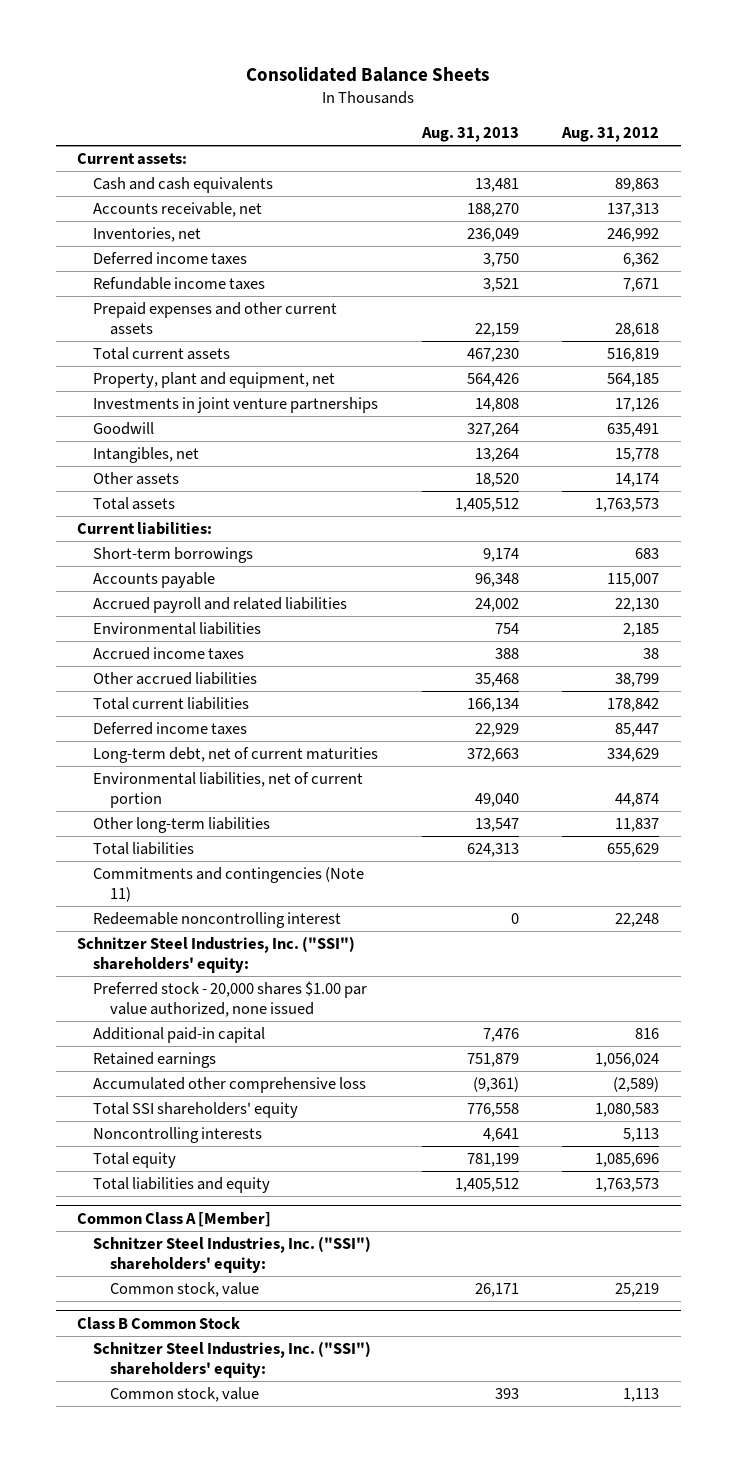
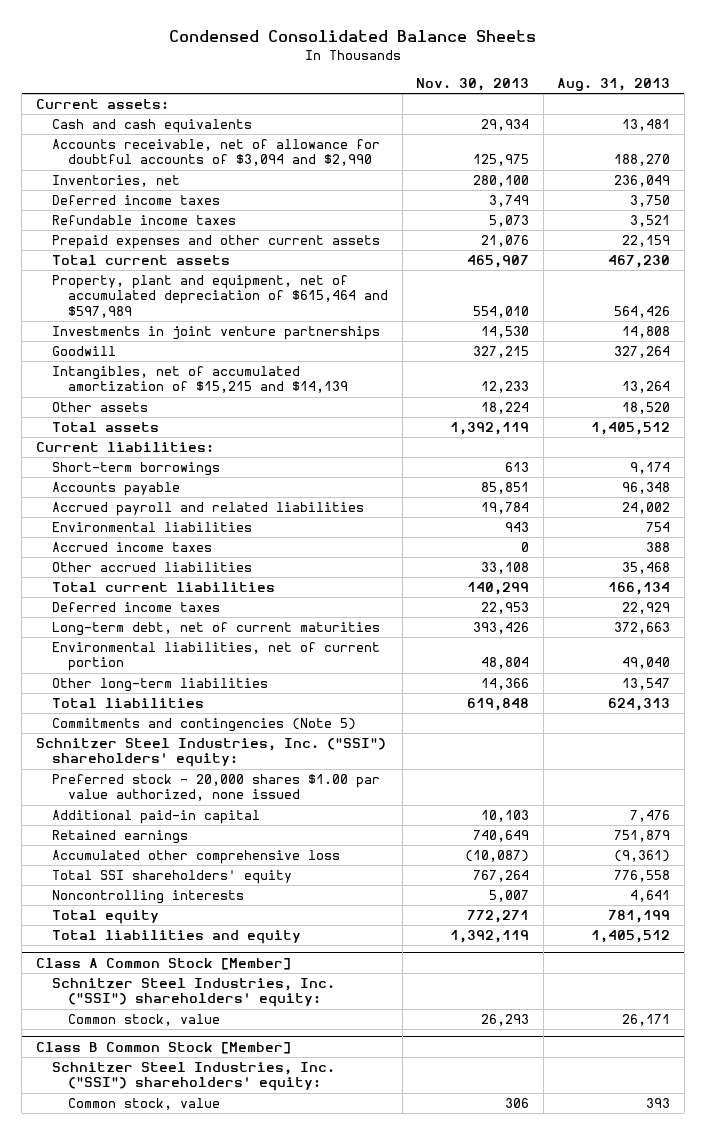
[246,67,490,83] Consolidated Balance Sheets -> [168,29,536,42] Condensed Consolidated Balance Sheets
[560,127,659,143] Aug. 31, 2012 -> none
none -> [416,78,530,92] Nov. 30, 2013
[93,202,263,218] Accounts receivable, net -> [51,139,380,167] Accounts receivable, net of allowance for doubtful accounts of $3,094 and $2,990
[93,372,336,389] Property, plant and equipment, net -> [51,275,389,318] Property, plant and equipment, net of accumulated depreciation of $615,464 and $597,989
[93,447,200,464] Intangibles, net -> [51,366,349,394] Intangibles, net of accumulated amortization of $15,215 and $14,139
[93,912,342,929] Redeemable noncontrolling interest -> none
[93,867,365,903] Commitments and contingencies (Note 11) -> [51,718,356,733] Commitments and contingencies (Note 5)
[77,1212,272,1228] Common Class A [Member] -> [35,957,291,970] Class A Common Stock [Member]
[77,1317,241,1331] Class B Common Stock -> [35,1041,291,1054] Class B Common Stock [Member]

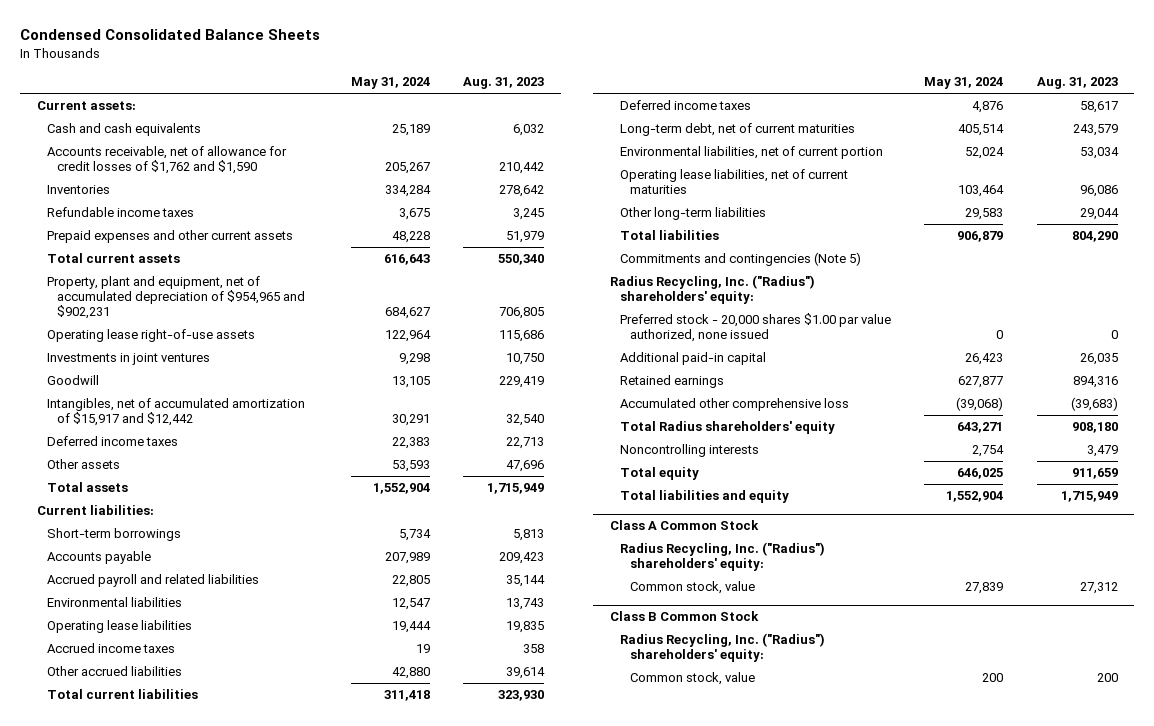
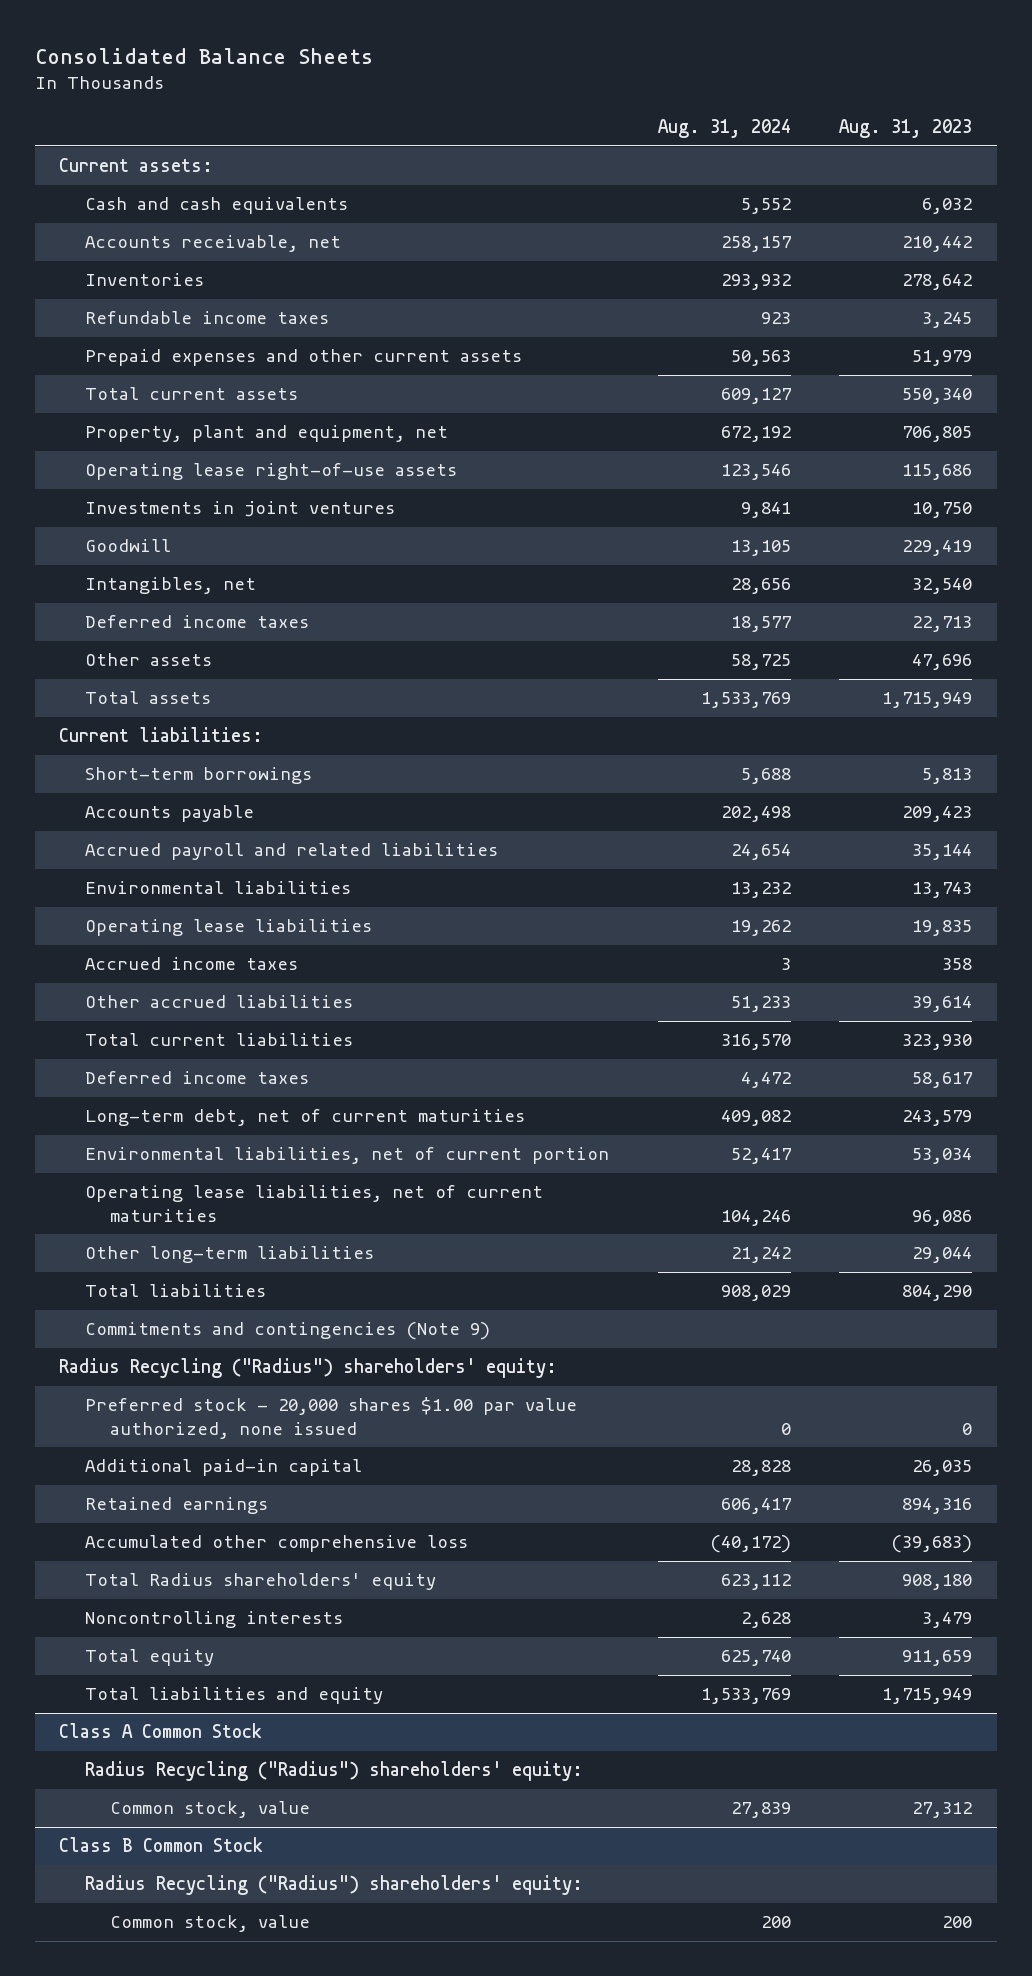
[19,29,320,41] Condensed Consolidated Balance Sheets -> [35,48,374,65] Consolidated Balance Sheets
[350,77,430,90] May 31, 2024 -> none
none -> [657,119,791,139] Aug. 31, 2024
[46,145,287,174] Accounts receivable, net of allowance for credit losses of $1,762 and $1,590 -> [84,235,341,253] Accounts receivable, net
[46,275,305,320] Property, plant and equipment, net of accumulated depreciation of $954,965 and $902,231 -> [84,425,448,443] Property, plant and equipment, net
[46,397,305,426] Intangibles, net of accumulated amortization of $15,917 and $12,442 -> [84,577,256,595] Intangibles, net
[620,251,862,266] Commitments and contingencies (Note 5) -> [84,1322,490,1341] Commitments and contingencies (Note 9)
[609,274,815,304] Radius Recycling, Inc. ("Radius") shareholders' equity: -> [59,1358,558,1379] Radius Recycling ("Radius") shareholders' equity:
[620,541,826,571] Radius Recycling, Inc. ("Radius") shareholders' equity: -> [84,1761,583,1782] Radius Recycling ("Radius") shareholders' equity:
[620,632,826,662] Radius Recycling, Inc. ("Radius") shareholders' equity: -> [84,1875,583,1896] Radius Recycling ("Radius") shareholders' equity:

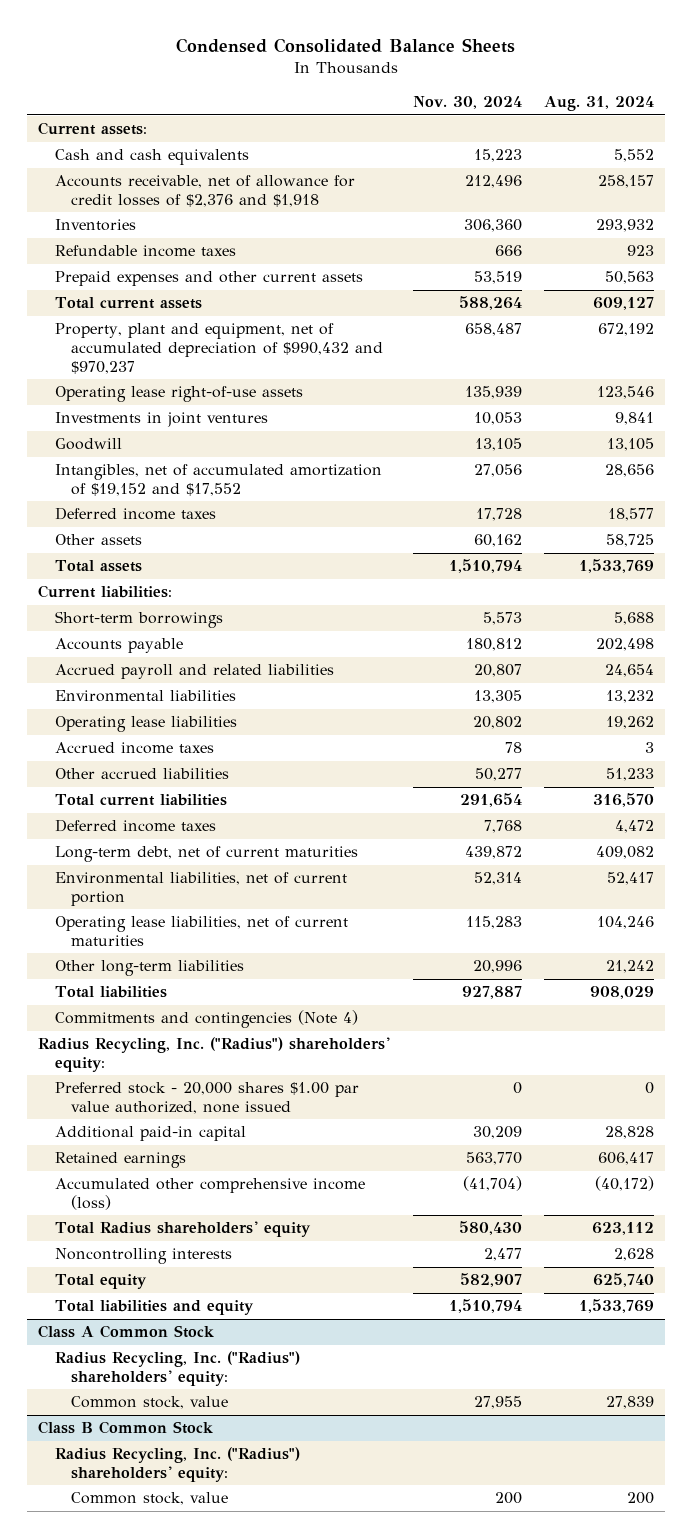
[35,48,374,65] Consolidated Balance Sheets -> [176,37,516,53] Condensed Consolidated Balance Sheets
[839,119,973,139] Aug. 31, 2023 -> none
none -> [412,96,522,110] Nov. 30, 2024
[84,235,341,253] Accounts receivable, net -> [54,175,355,207] Accounts receivable, net of allowance for credit losses of $2,376 and $1,918
[84,425,448,443] Property, plant and equipment, net -> [54,323,383,374] Property, plant and equipment, net of accumulated depreciation of $990,432 and $970,237
[84,577,256,595] Intangibles, net -> [54,464,382,496] Intangibles, net of accumulated amortization of $19,152 and $17,552
[84,1322,490,1341] Commitments and contingencies (Note 9) -> [54,1010,358,1029] Commitments and contingencies (Note 4)
[59,1358,558,1379] Radius Recycling ("Radius") shareholders' equity: -> [38,1037,391,1072] Radius Recycling, Inc. ("Radius") shareholders' equity:
[84,1535,468,1553] Accumulated other comprehensive loss -> [54,1178,365,1210] Accumulated other comprehensive income (loss)
[84,1761,583,1782] Radius Recycling ("Radius") shareholders' equity: -> [54,1351,300,1386] Radius Recycling, Inc. ("Radius") shareholders' equity:
[84,1875,583,1896] Radius Recycling ("Radius") shareholders' equity: -> [54,1447,300,1482] Radius Recycling, Inc. ("Radius") shareholders' equity:

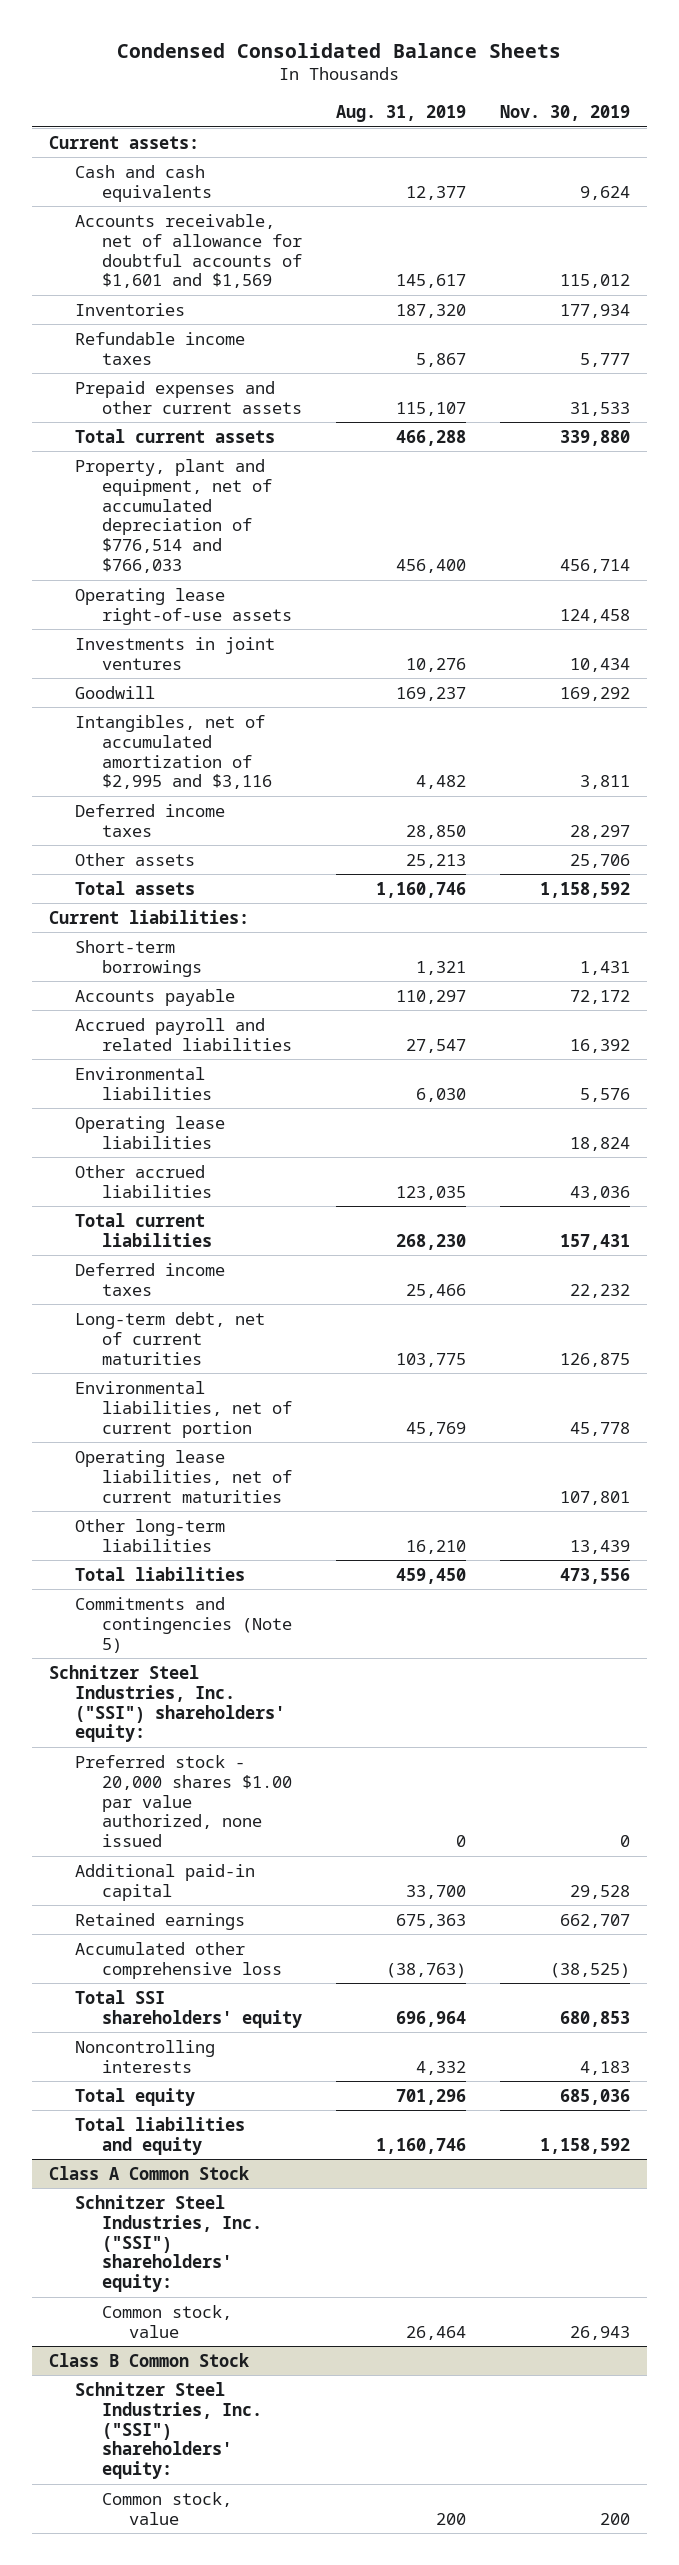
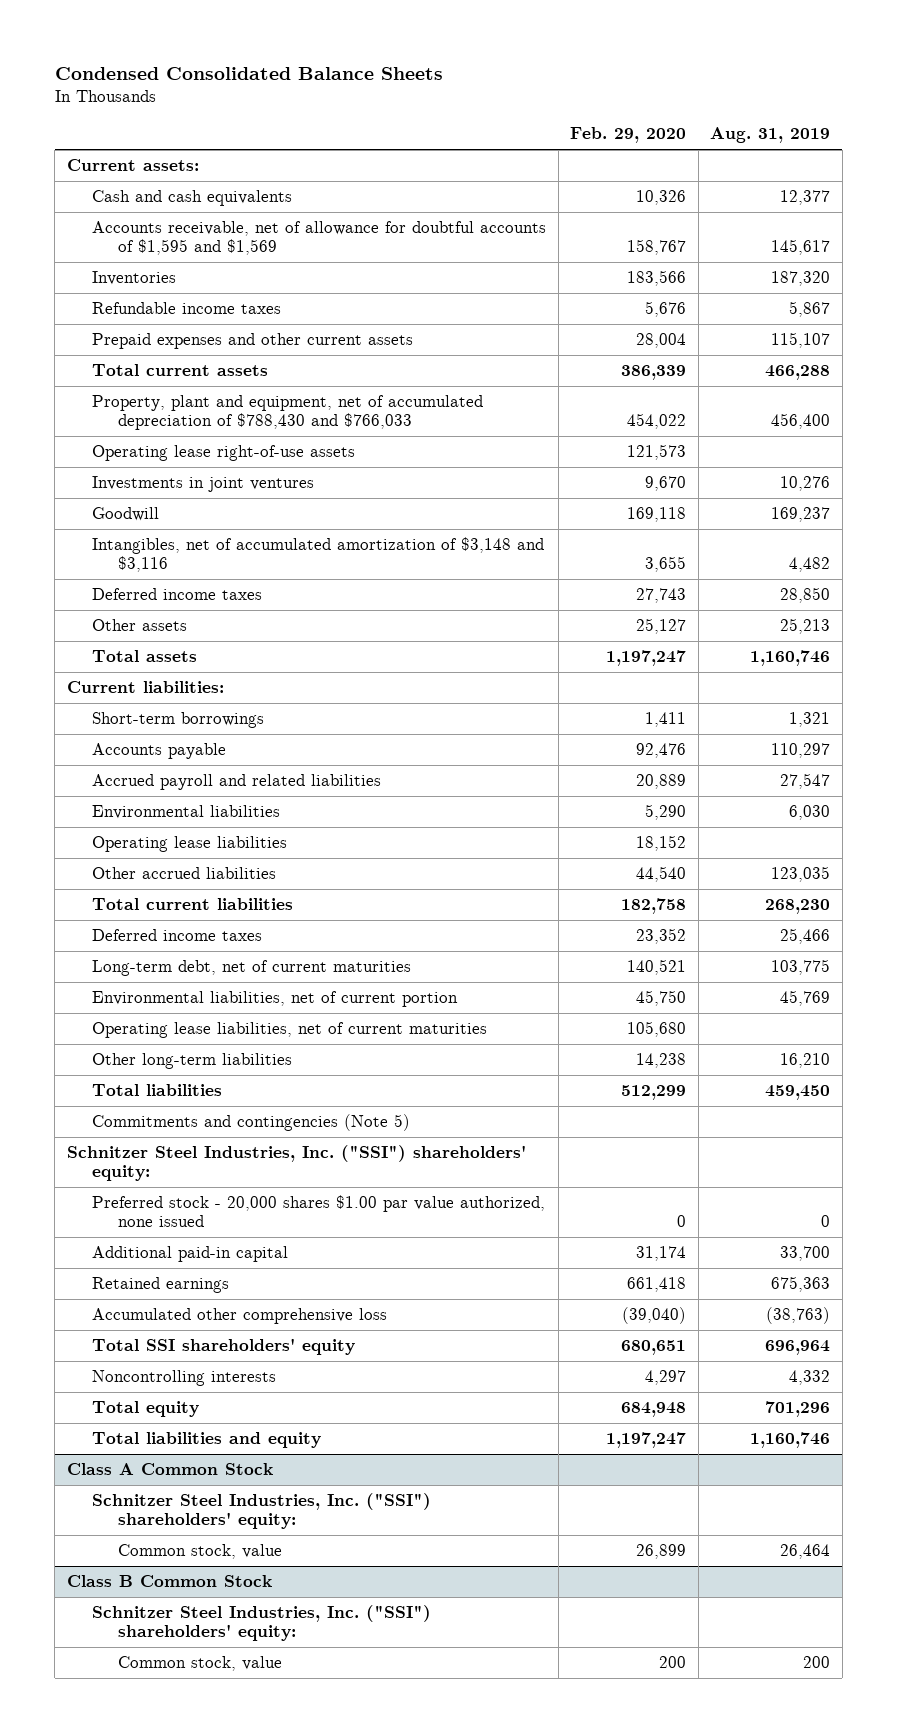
[500,105,631,122] Nov. 30, 2019 -> none
none -> [570,127,687,144] Feb. 29, 2020
[75,213,303,289] Accounts receivable, net of allowance for doubtful accounts of $1,601 and $1,569 -> [92,221,547,256] Accounts receivable, net of allowance for doubtful accounts of $1,595 and $1,569
[75,458,273,574] Property, plant and equipment, net of accumulated depreciation of $776,514 and $766,033 -> [92,395,484,431] Property, plant and equipment, net of accumulated depreciation of $788,430 and $766,033
[75,714,273,790] Intangibles, net of accumulated amortization of $2,995 and $3,116 -> [92,537,545,573] Intangibles, net of accumulated amortization of $3,148 and $3,116

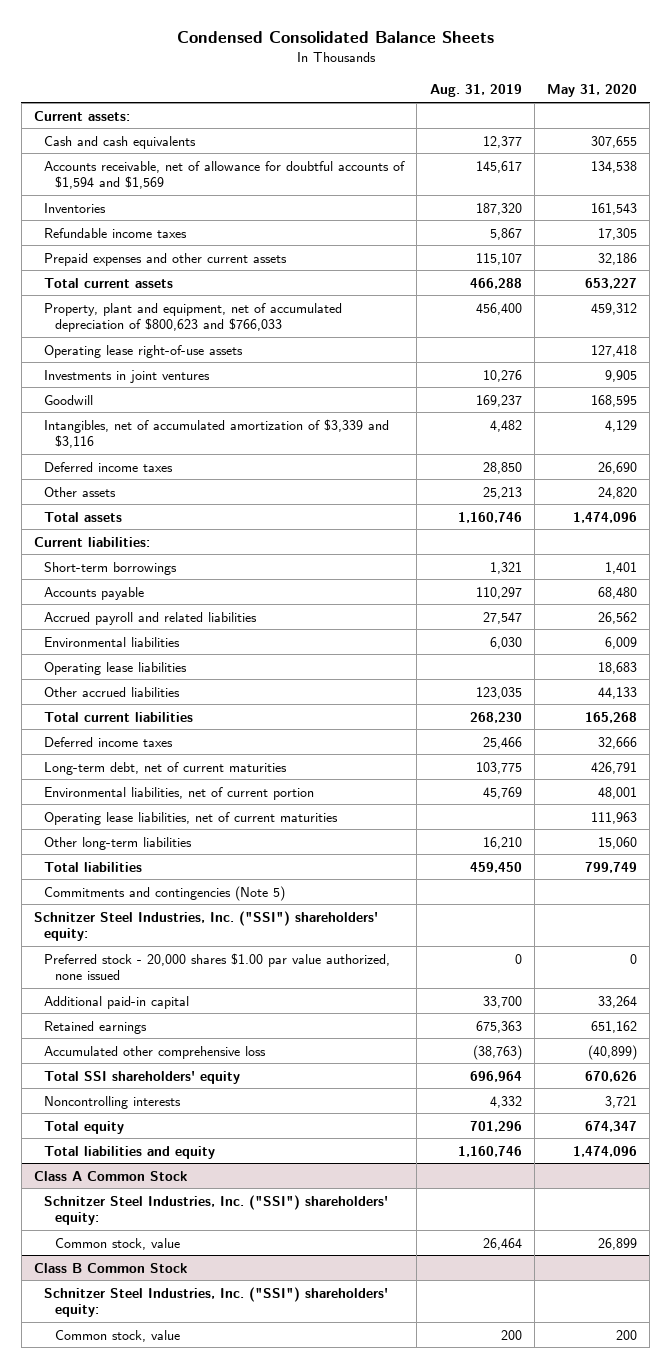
[570,127,687,144] Feb. 29, 2020 -> none
none -> [547,84,638,98] May 31, 2020
[92,221,547,256] Accounts receivable, net of allowance for doubtful accounts of $1,595 and $1,569 -> [44,160,406,190] Accounts receivable, net of allowance for doubtful accounts of $1,594 and $1,569
[92,395,484,431] Property, plant and equipment, net of accumulated depreciation of $788,430 and $766,033 -> [44,302,343,333] Property, plant and equipment, net of accumulated depreciation of $800,623 and $766,033
[92,537,545,573] Intangibles, net of accumulated amortization of $3,148 and $3,116 -> [44,418,390,449] Intangibles, net of accumulated amortization of $3,339 and $3,116

